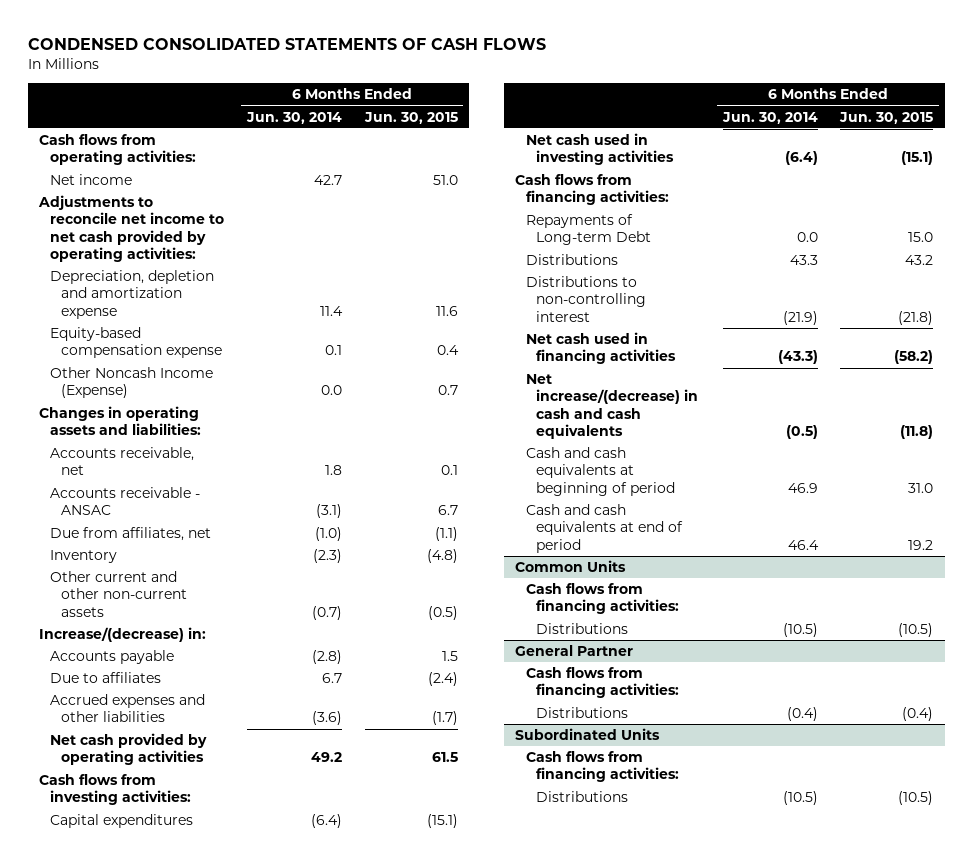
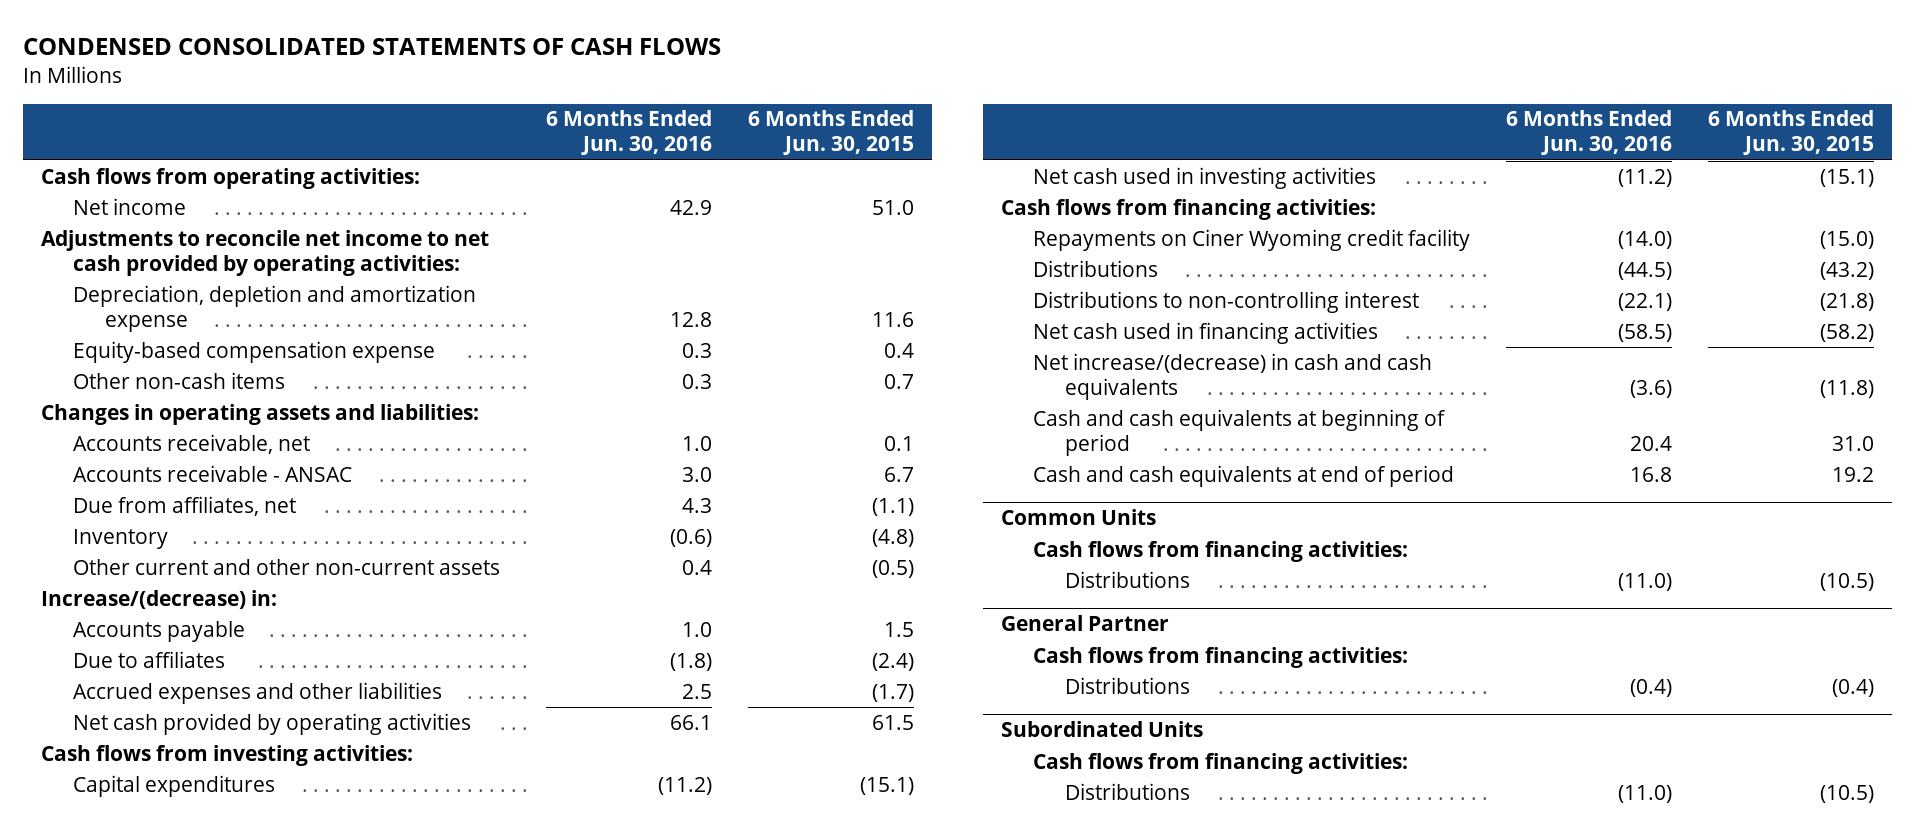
[245,111,342,124] Jun. 30, 2014 -> none
none -> [545,110,712,156] 6 Months Ended Jun. 30, 2016
[50,367,214,399] Other Noncash Income (Expense) -> [72,371,285,389] Other non-cash items
[525,214,652,246] Repayments of Long-term Debt -> none
none -> [1032,228,1470,251] Repayments on Ciner Wyoming credit facility
[905,255,934,266] 43.2 -> [1819,261,1874,280] (43.2)

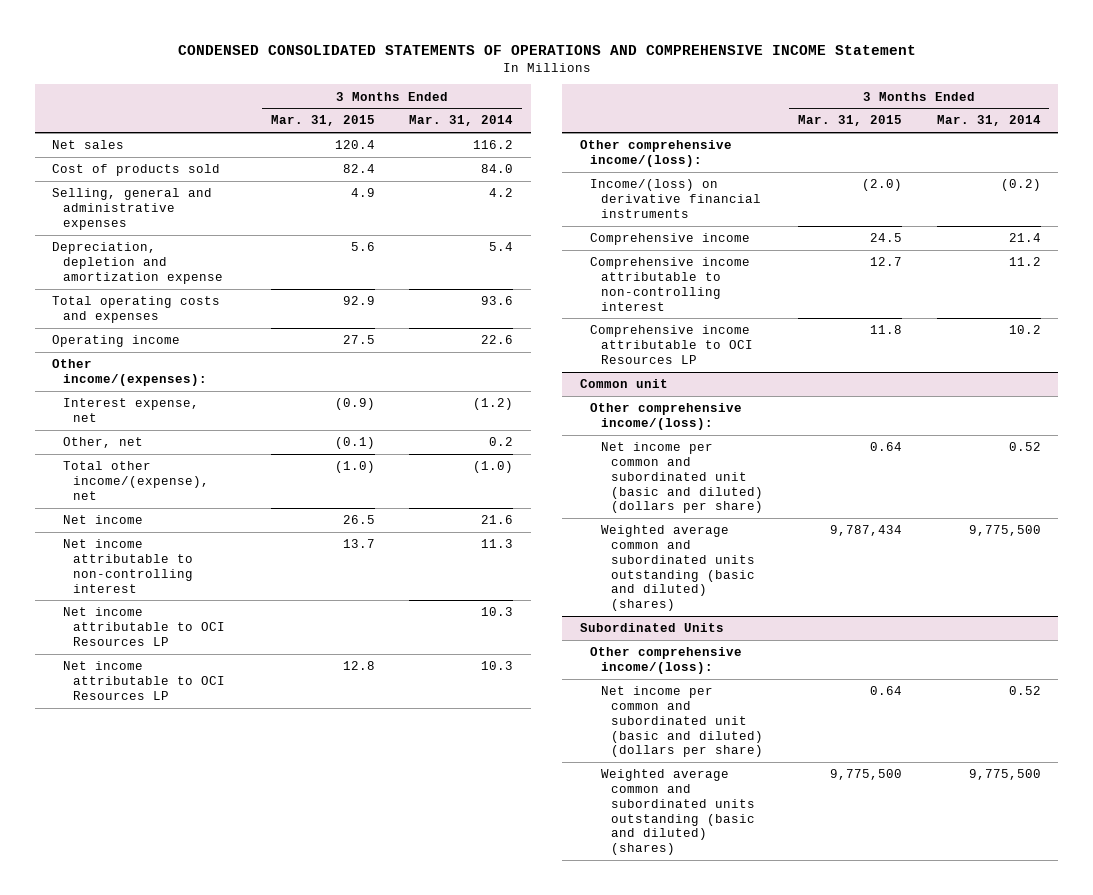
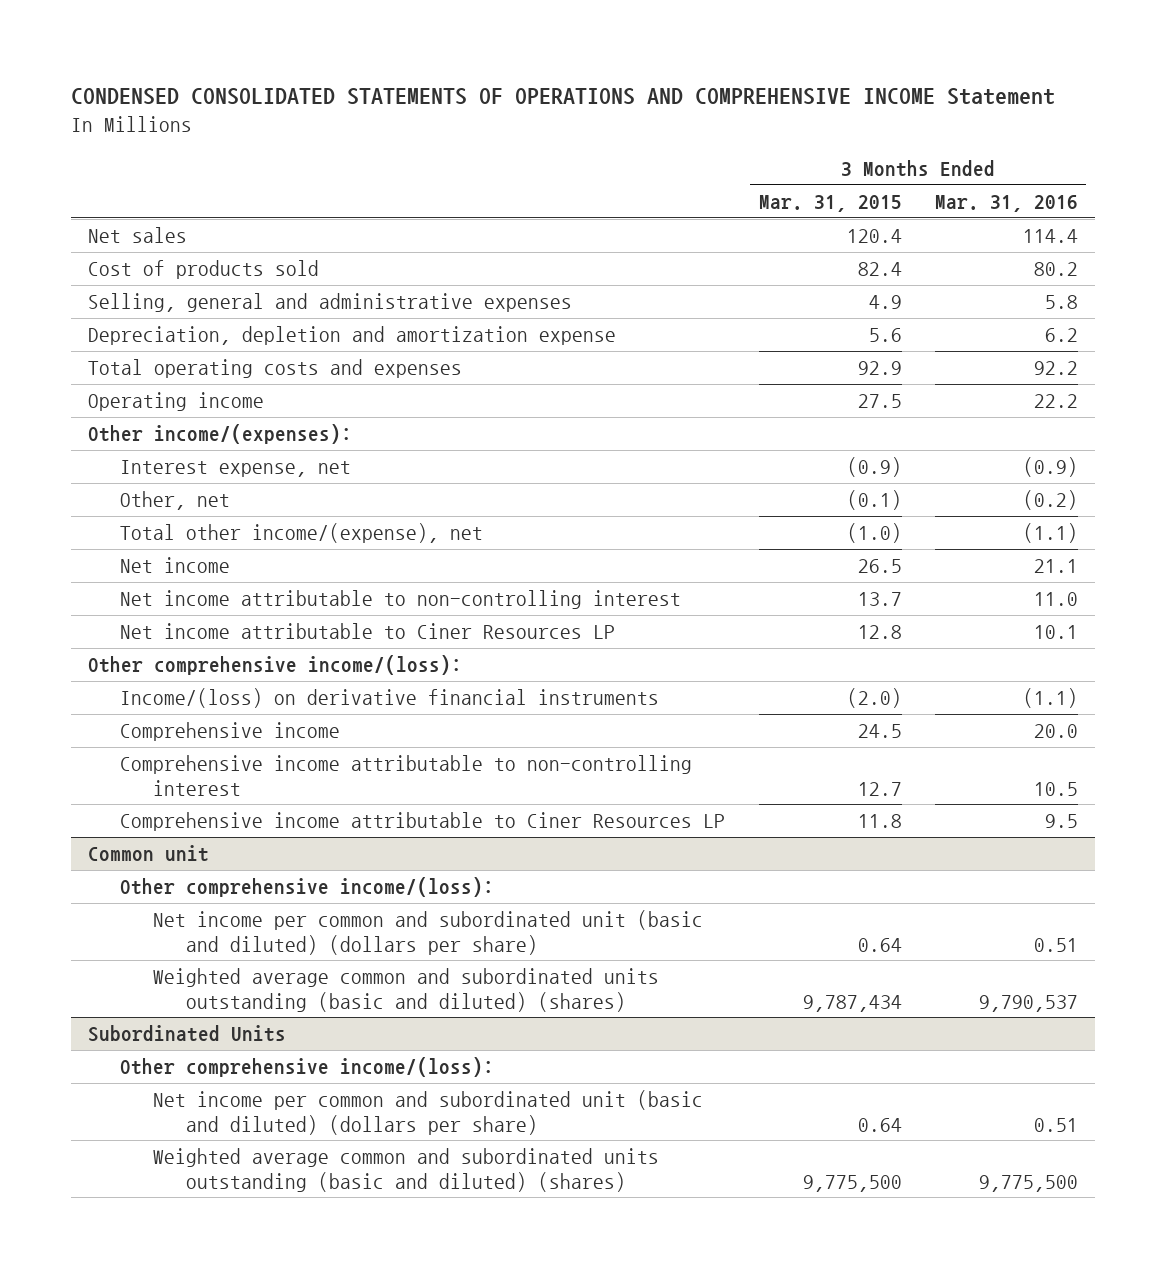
[409,115,514,127] Mar. 31, 2014 -> none
none -> [935,194,1079,212] Mar. 31, 2016
[62,607,226,646] Net income attributable to OCI Resources LP -> none
[62,661,226,700] Net income attributable to OCI Resources LP -> [120,623,616,640] Net income attributable to Ciner Resources LP
[590,325,753,364] Comprehensive income attributable to OCI Resources LP -> [120,812,726,832] Comprehensive income attributable to Ciner Resources LP

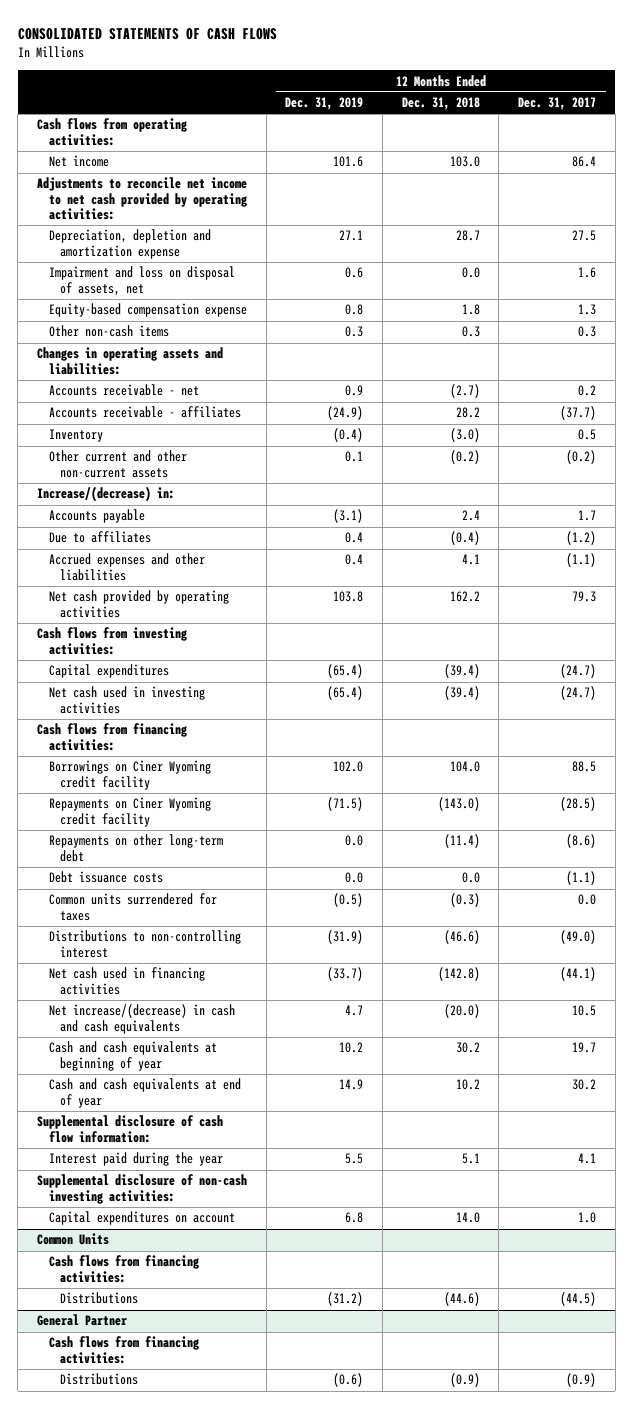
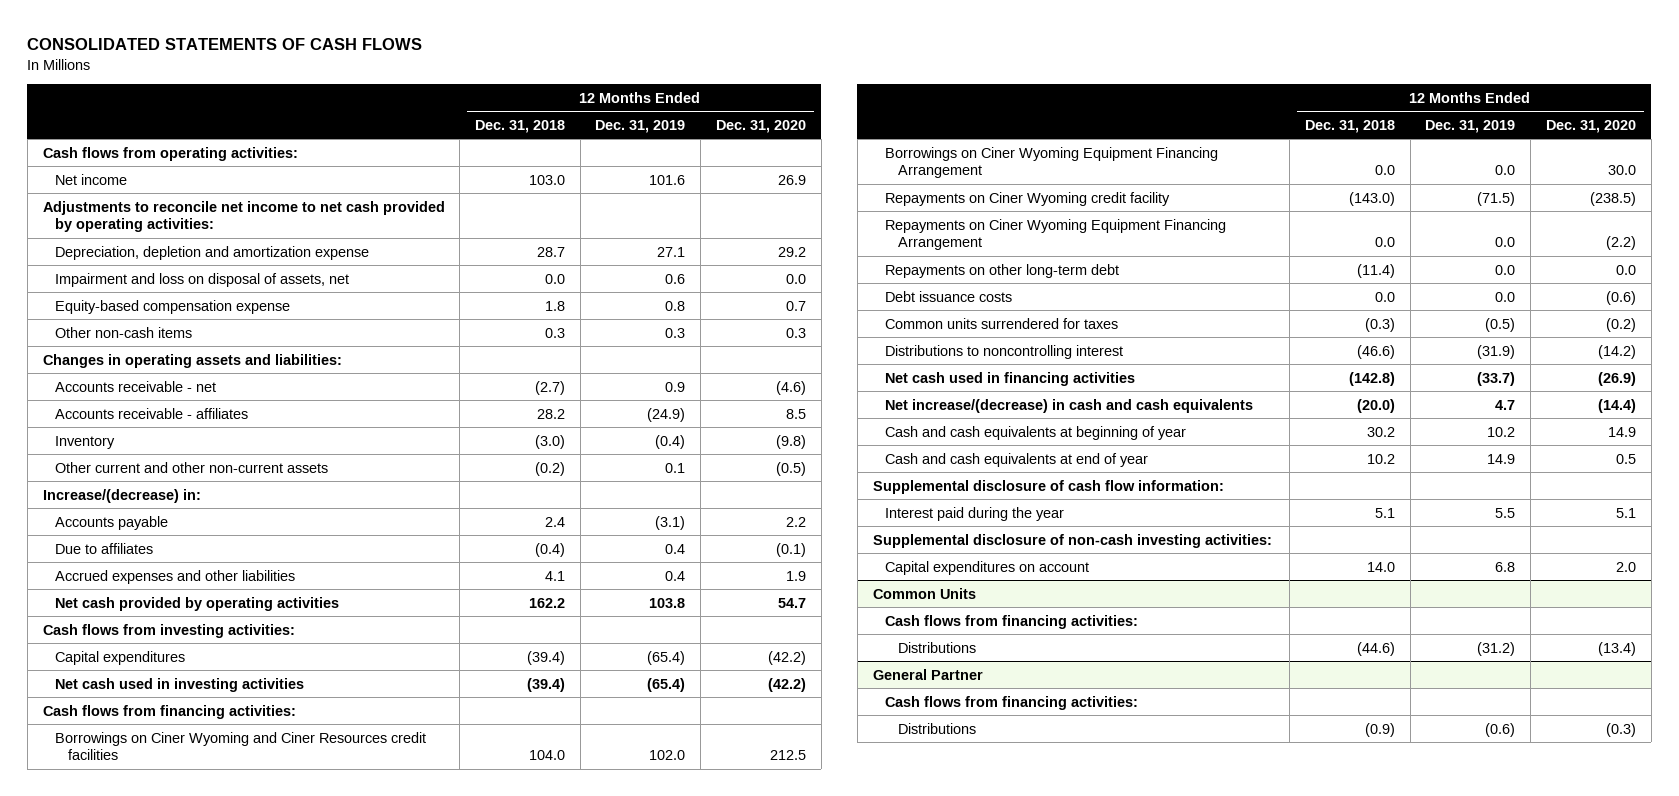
[518,97,597,111] Dec. 31, 2017 -> none
none -> [715,119,806,133] Dec. 31, 2020
[48,760,211,790] Borrowings on Ciner Wyoming credit facility -> [55,731,427,761] Borrowings on Ciner Wyoming and Ciner Resources credit facilities
none -> [885,146,1219,179] Borrowings on Ciner Wyoming Equipment Financing Arrangement
none -> [885,218,1227,251] Repayments on Ciner Wyoming Equipment Financing Arrangement
[48,930,241,958] Distributions to non-controlling interest -> [885,344,1124,359] Distributions to noncontrolling interest

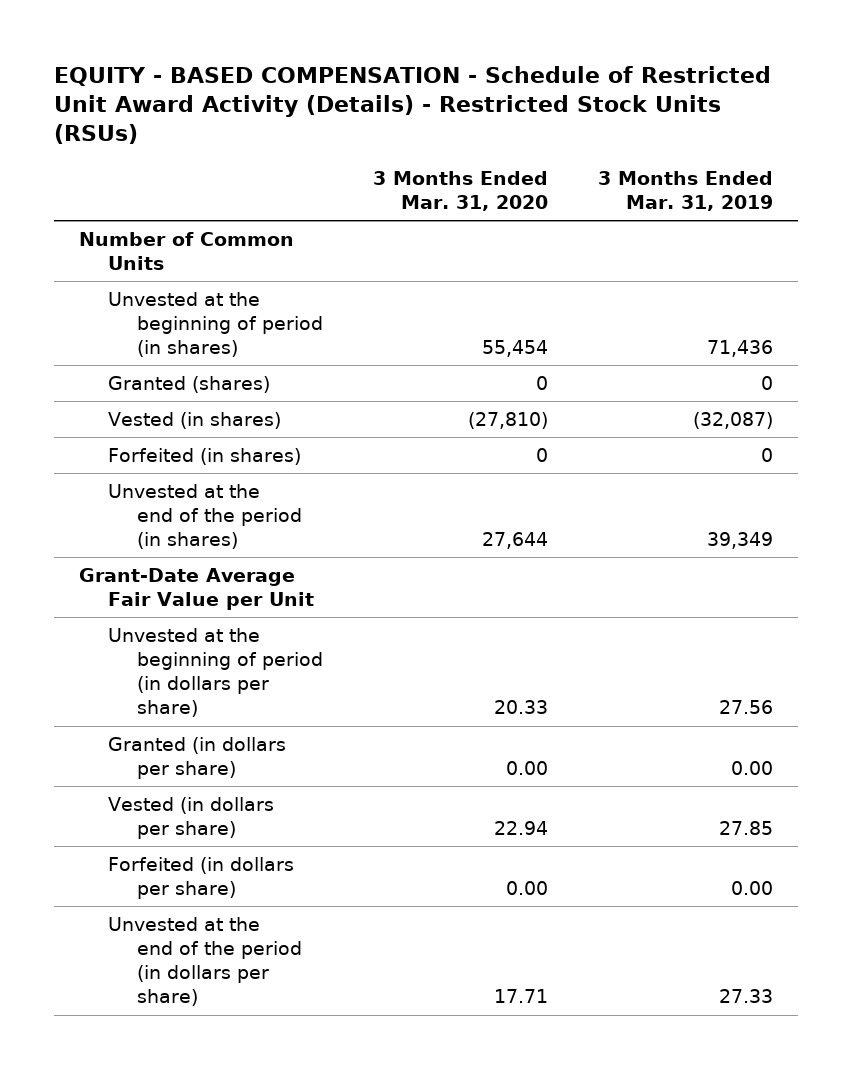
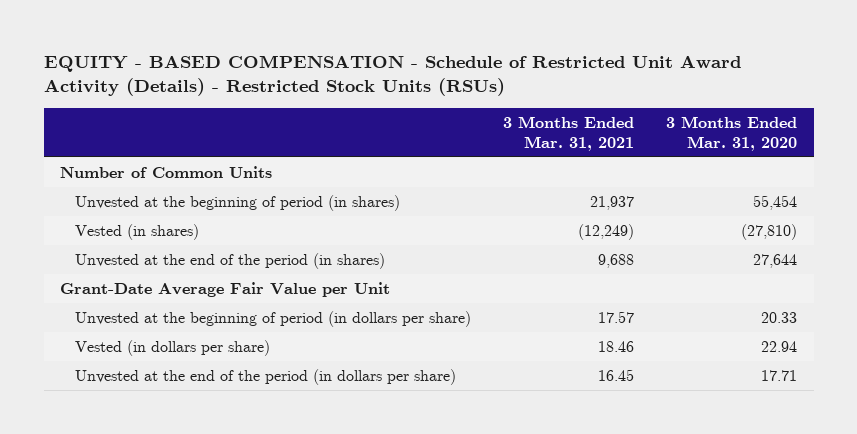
[597,170,773,211] 3 Months Ended Mar. 31, 2019 -> none
none -> [503,115,635,151] 3 Months Ended Mar. 31, 2021
[107,375,270,393] Granted (shares) -> none
[107,447,301,465] Forfeited (in shares) -> none
[107,736,286,780] Granted (in dollars per share) -> none
[107,856,294,900] Forfeited (in dollars per share) -> none

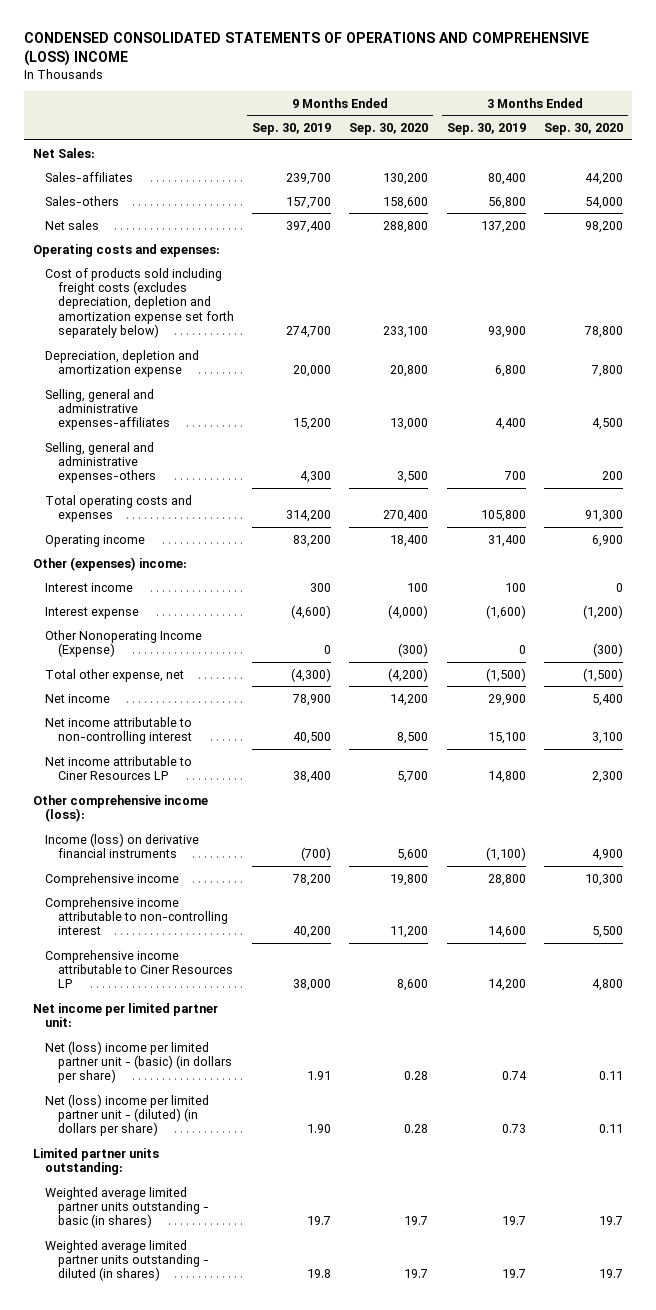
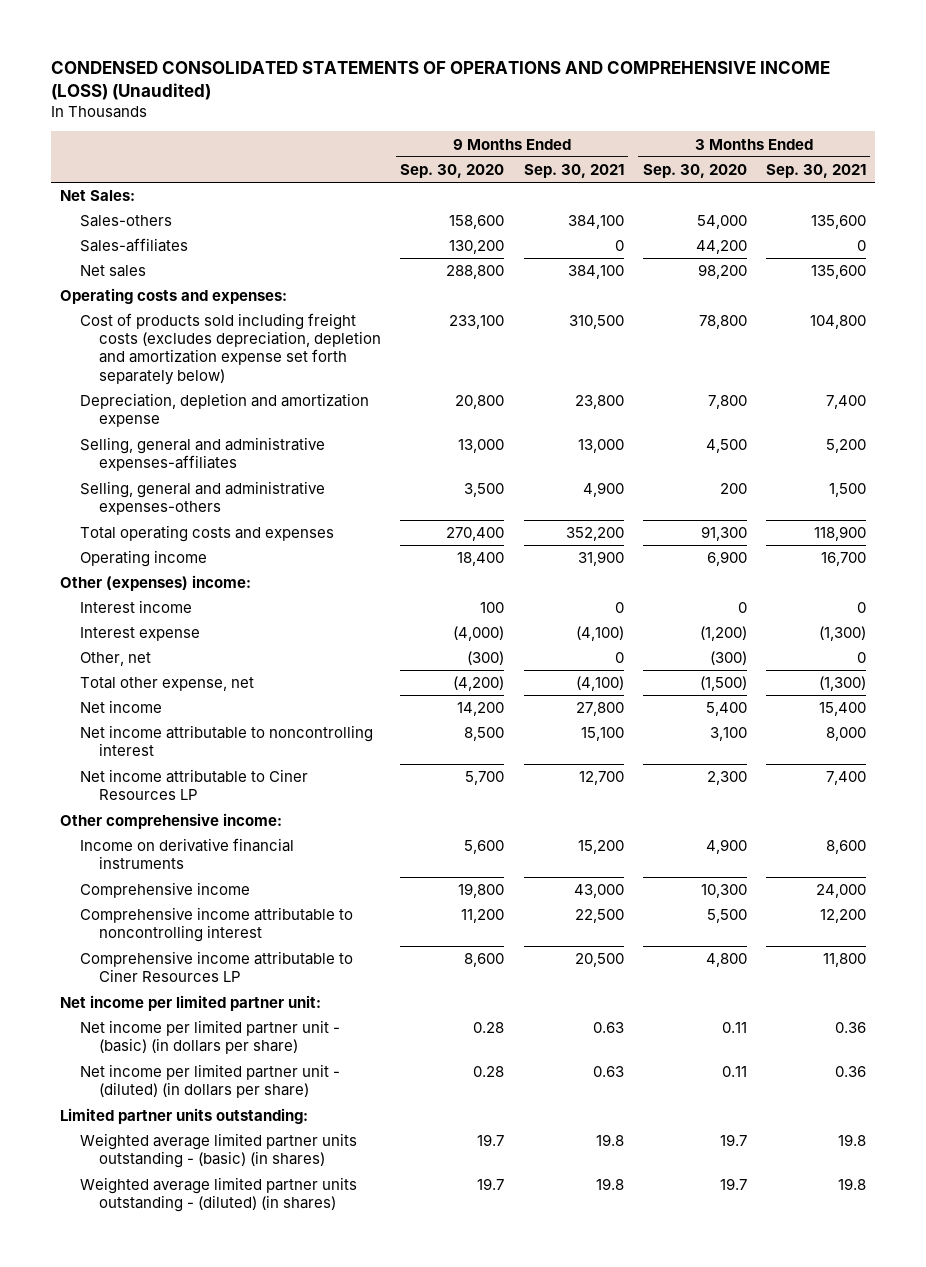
[23,31,589,67] CONDENSED CONSOLIDATED STATEMENTS OF OPERATIONS AND COMPREHENSIVE (LOSS) INCOME -> [50,60,830,100] CONDENSED CONSOLIDATED STATEMENTS OF OPERATIONS AND COMPREHENSIVE INCOME (LOSS) (Unaudited)
[252,122,332,135] Sep. 30, 2019 -> none
[446,122,526,135] Sep. 30, 2019 -> none
none -> [523,163,624,178] Sep. 30, 2021
none -> [765,163,866,178] Sep. 30, 2021
[45,171,134,182] Sales-affiliates -> [79,238,188,253] Sales-affiliates
[45,629,203,657] Other Nonoperating Income (Expense) -> [79,652,151,667] Other, net
[45,716,193,744] Net income attributable to non-controlling interest -> [79,725,373,757] Net income attributable to noncontrolling interest
[32,794,208,822] Other comprehensive income (loss): -> [60,813,283,830] Other comprehensive income:
[45,832,200,858] Income (loss) on derivative financial instruments -> [79,838,294,870] Income on derivative financial instruments
[45,896,228,936] Comprehensive income attributable to non-controlling interest -> [79,907,353,943] Comprehensive income attributable to noncontrolling interest
[45,1040,232,1084] Net (loss) income per limited partner unit - (basic) (in dollars per share) -> [79,1020,340,1055] Net income per limited partner unit - (basic) (in dollars per share)
[45,1093,210,1137] Net (loss) income per limited partner unit - (diluted) (in dollars per share) -> [79,1064,340,1099] Net income per limited partner unit - (diluted) (in dollars per share)
[45,1186,209,1229] Weighted average limited partner units outstanding - basic (in shares) -> [79,1133,357,1169] Weighted average limited partner units outstanding - (basic) (in shares)
[45,1239,209,1282] Weighted average limited partner units outstanding - diluted (in shares) -> [79,1177,357,1213] Weighted average limited partner units outstanding - (diluted) (in shares)

